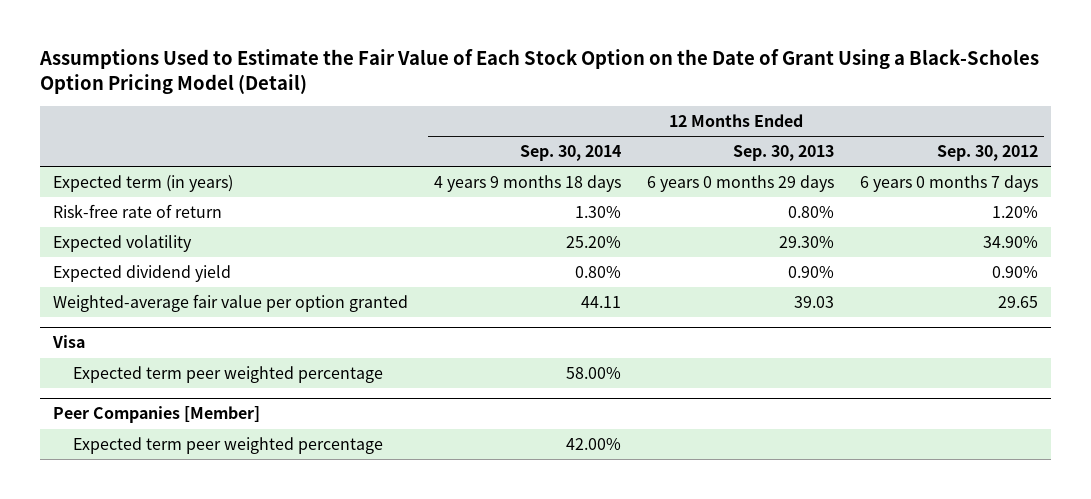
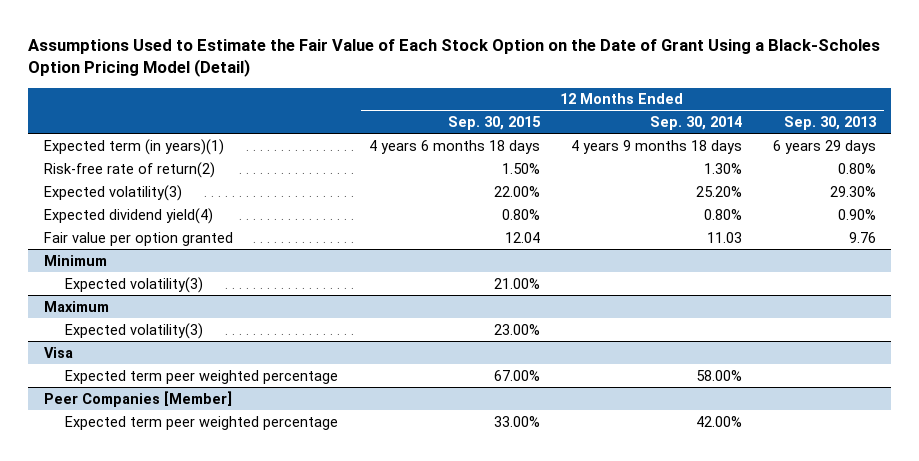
[936,145,1038,162] Sep. 30, 2012 -> none
none -> [447,116,541,131] Sep. 30, 2015
[53,174,234,192] Expected term (in years) -> [43,138,224,155] Expected term (in years)(1)
[646,174,834,192] 6 years 0 months 29 days -> [772,139,876,154] 6 years 29 days
[53,203,223,218] Risk-free rate of return -> [43,161,215,178] Risk-free rate of return(2)
[53,234,193,252] Expected volatility -> [43,184,182,201] Expected volatility(3)
[53,264,232,282] Expected dividend yield -> [43,207,213,224] Expected dividend yield(4)
[53,293,409,312] Weighted-average fair value per option granted -> [43,231,233,246] Fair value per option granted
[580,295,621,308] 44.11 -> [706,231,742,243] 11.03
[793,295,834,308] 39.03 -> [848,231,876,243] 9.76
none -> [43,254,107,266] Minimum
none -> [65,276,204,293] Expected volatility(3)
none -> [43,300,109,312] Maximum
none -> [65,322,204,339] Expected volatility(3)

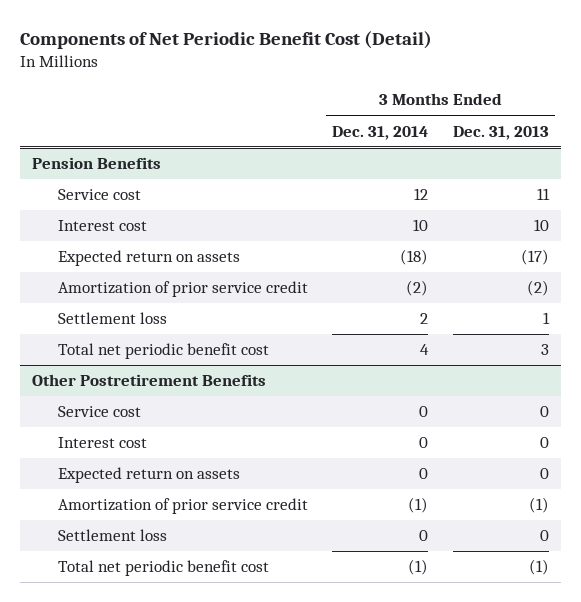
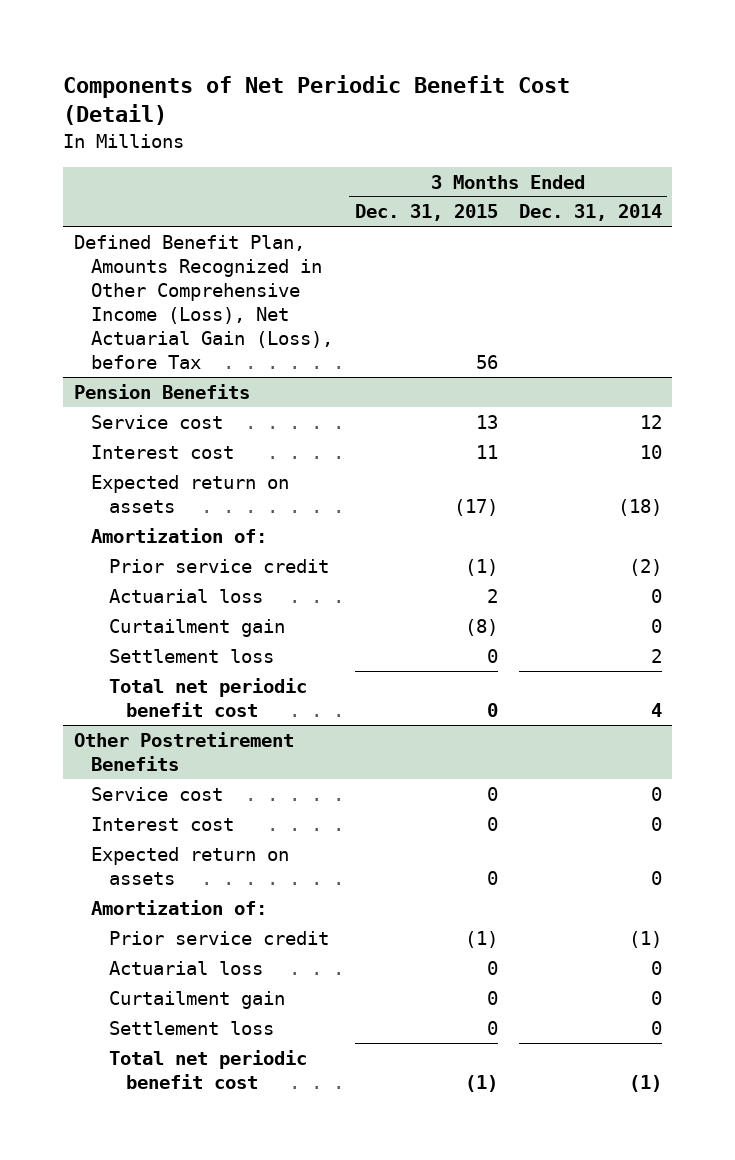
[452,125,549,140] Dec. 31, 2013 -> none
none -> [354,204,498,222] Dec. 31, 2015
none -> [73,234,334,370] Defined Benefit Plan, Amounts Recognized in Other Comprehensive Income (Loss), Net Actuarial Gain (Loss), before Tax
none -> [91,527,268,543] Amortization of:
[58,281,309,298] Amortization of prior service credit -> [108,558,329,573] Prior service credit
none -> [108,588,263,603] Actuarial loss
none -> [108,618,285,637] Curtailment gain
none -> [91,899,268,915] Amortization of:
[58,498,309,515] Amortization of prior service credit -> [108,930,329,945] Prior service credit
none -> [108,960,263,975] Actuarial loss
none -> [108,990,285,1009] Curtailment gain

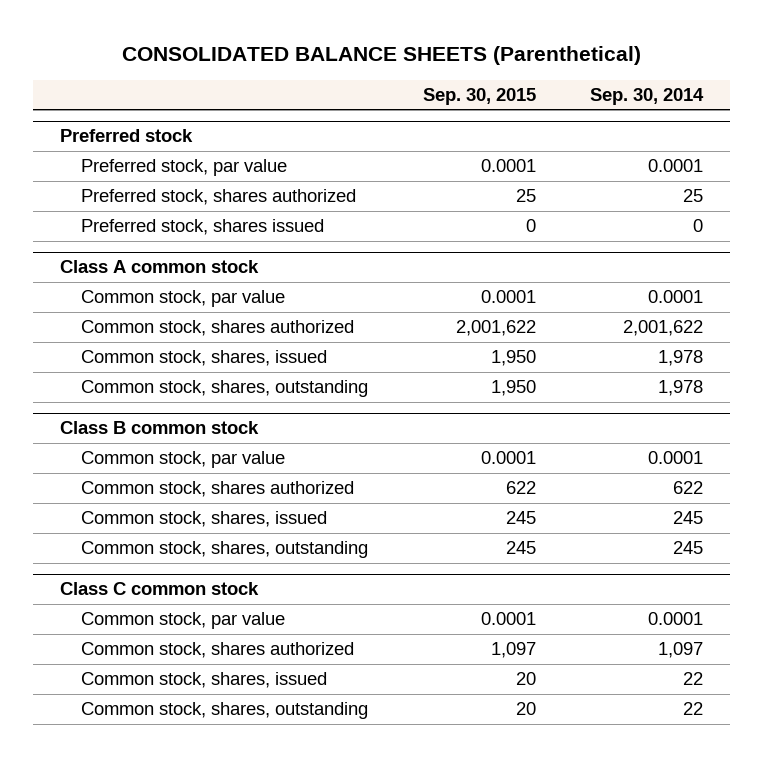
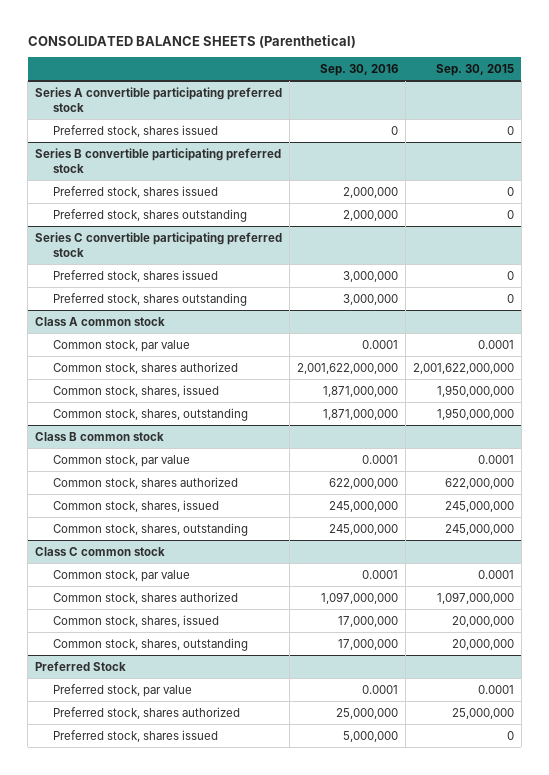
[590,87,705,105] Sep. 30, 2014 -> none
none -> [319,63,398,76] Sep. 30, 2016
[60,129,194,143] Preferred stock -> none
[81,159,288,177] Preferred stock, par value -> none
[81,189,357,206] Preferred stock, shares authorized -> none
none -> [35,86,283,112] Series A convertible participating preferred stock
none -> [35,147,282,173] Series B convertible participating preferred stock
none -> [53,185,219,198] Preferred stock, shares issued
none -> [53,208,248,222] Preferred stock, shares outstanding
none -> [35,231,283,257] Series C convertible participating preferred stock
none -> [53,269,219,282] Preferred stock, shares issued
none -> [53,292,248,306] Preferred stock, shares outstanding
[455,320,536,337] 2,001,622 -> [412,362,514,374] 2,001,622,000,000
[490,350,536,367] 1,950 -> [436,384,514,397] 1,950,000,000
[490,380,536,397] 1,950 -> [436,407,514,420] 1,950,000,000
[505,481,536,495] 622 -> [444,477,514,489] 622,000,000
[505,511,536,525] 245 -> [444,500,514,512] 245,000,000
[505,541,536,555] 245 -> [444,523,514,535] 245,000,000
[490,642,536,659] 1,097 -> [436,591,514,604] 1,097,000,000
[515,672,536,686] 20 -> [451,615,514,627] 20,000,000
[515,702,536,716] 20 -> [451,638,514,650] 20,000,000
none -> [35,660,127,671] Preferred Stock
none -> [53,683,193,697] Preferred stock, par value
none -> [53,706,241,719] Preferred stock, shares authorized
none -> [53,729,219,742] Preferred stock, shares issued

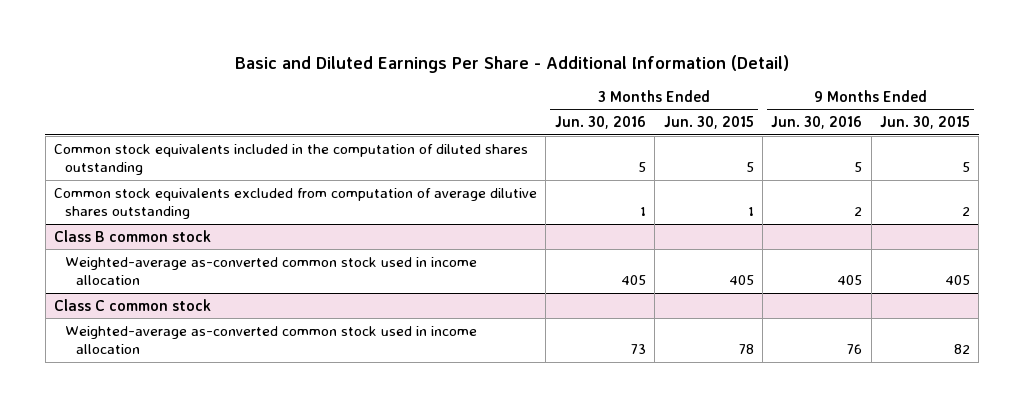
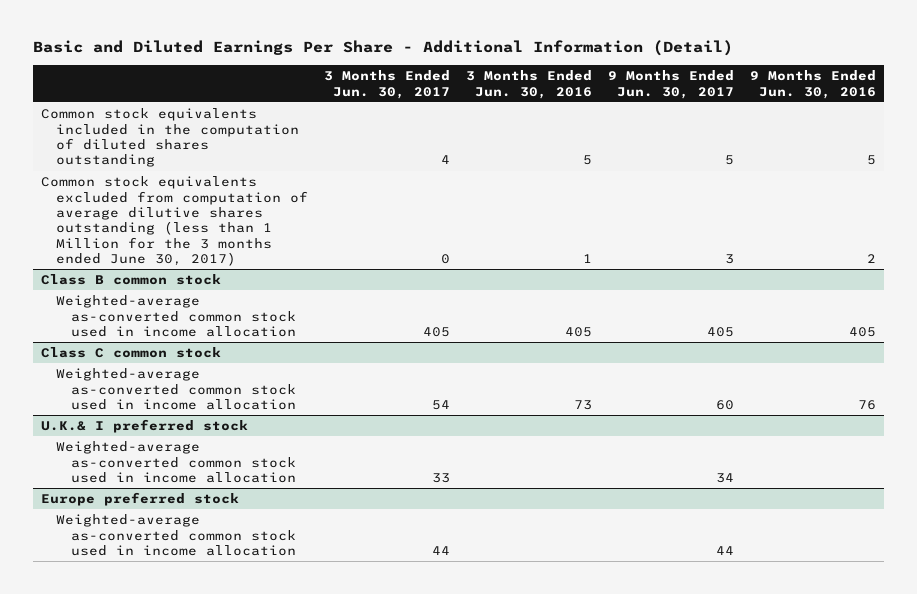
[663,116,754,130] Jun. 30, 2015 -> none
[879,116,970,130] Jun. 30, 2015 -> none
none -> [324,70,451,99] 3 Months Ended Jun. 30, 2017
none -> [608,70,735,99] 9 Months Ended Jun. 30, 2017
[54,187,538,220] Common stock equivalents excluded from computation of average dilutive shares outstanding -> [40,176,309,267] Common stock equivalents excluded from computation of average dilutive shares outstanding (less than 1 Million for the 3 months ended June 30, 2017)
none -> [40,419,248,434] U.K.& I preferred stock
none -> [56,441,297,483] Weighted-average as-converted common stock used in income allocation
none -> [40,492,239,507] Europe preferred stock
none -> [56,514,297,556] Weighted-average as-converted common stock used in income allocation

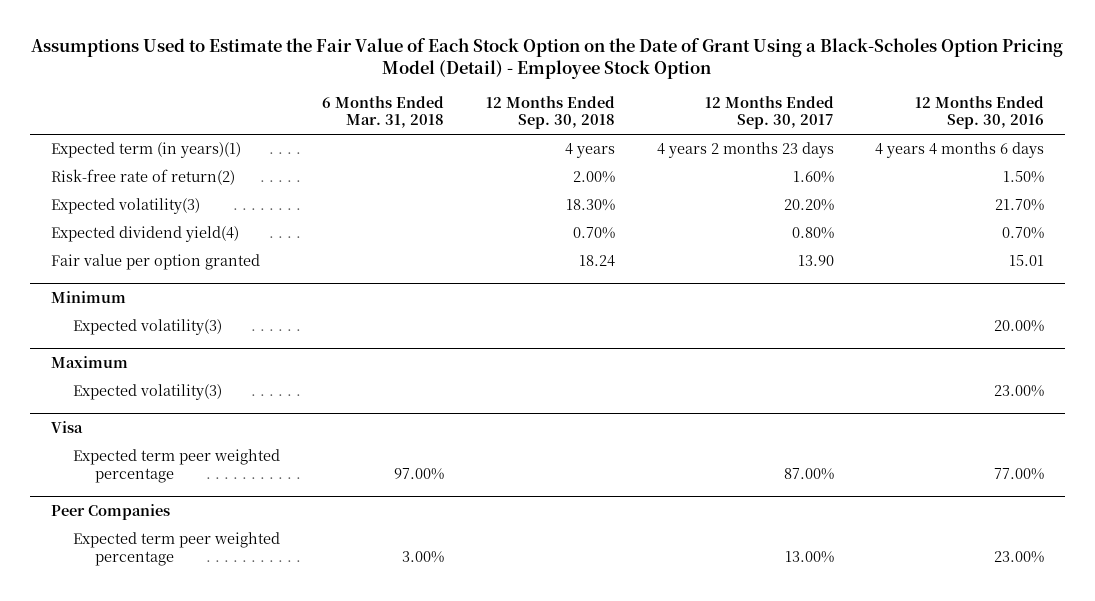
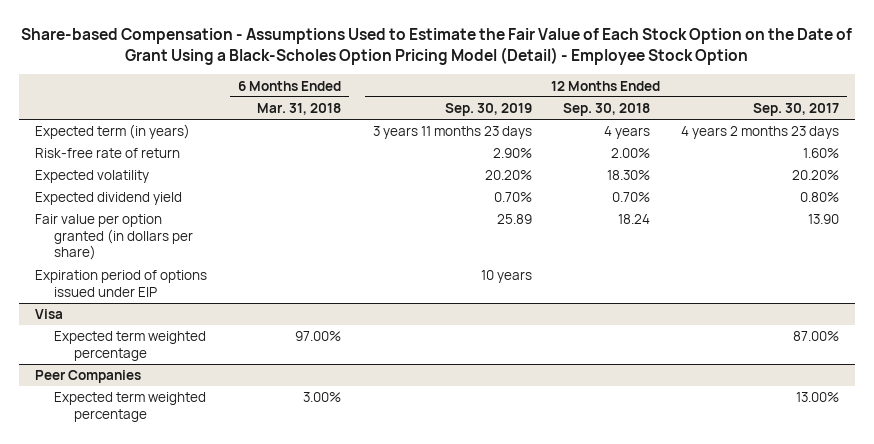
[31,37,1064,80] Assumptions Used to Estimate the Fair Value of Each Stock Option on the Date of Grant Using a Black-Scholes Option Pricing Model (Detail) - Employee Stock Option -> [21,28,853,66] Share-based Compensation - Assumptions Used to Estimate the Fair Value of Each Stock Option on the Date of Grant Using a Black-Scholes Option Pricing Model (Detail) - Employee Stock Option
[915,96,1045,130] 12 Months Ended Sep. 30, 2016 -> none
none -> [444,102,532,116] Sep. 30, 2019
[50,291,126,304] Minimum -> none
[72,319,222,336] Expected volatility(3) -> none
[50,356,128,369] Maximum -> none
[72,384,222,401] Expected volatility(3) -> none
[50,142,241,159] Expected term (in years)(1) -> [34,124,190,140] Expected term (in years)
[50,169,235,186] Risk-free rate of return(2) -> [34,148,180,159] Risk-free rate of return
[50,198,200,215] Expected volatility(3) -> [34,170,149,184] Expected volatility
[50,226,239,243] Expected dividend yield(4) -> [34,192,182,206] Expected dividend yield
[50,254,260,271] Fair value per option granted -> [34,214,194,261] Fair value per option granted (in dollars per share)
none -> [34,270,207,297] Expiration period of options issued under EIP
[72,449,280,483] Expected term peer weighted percentage -> [54,331,207,361] Expected term weighted percentage
[72,532,280,566] Expected term peer weighted percentage -> [54,392,207,422] Expected term weighted percentage

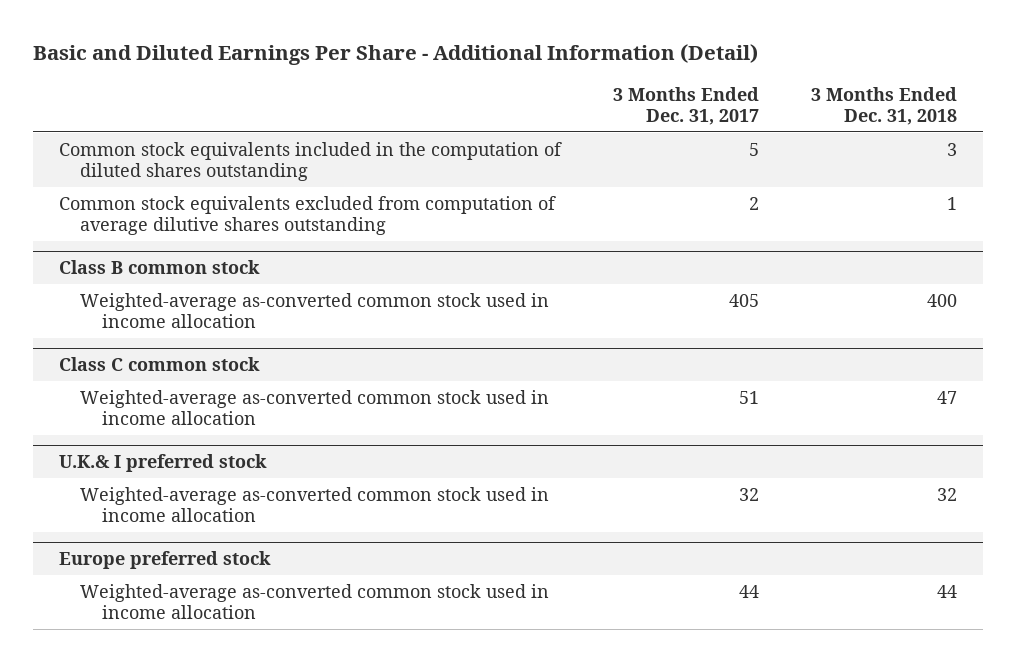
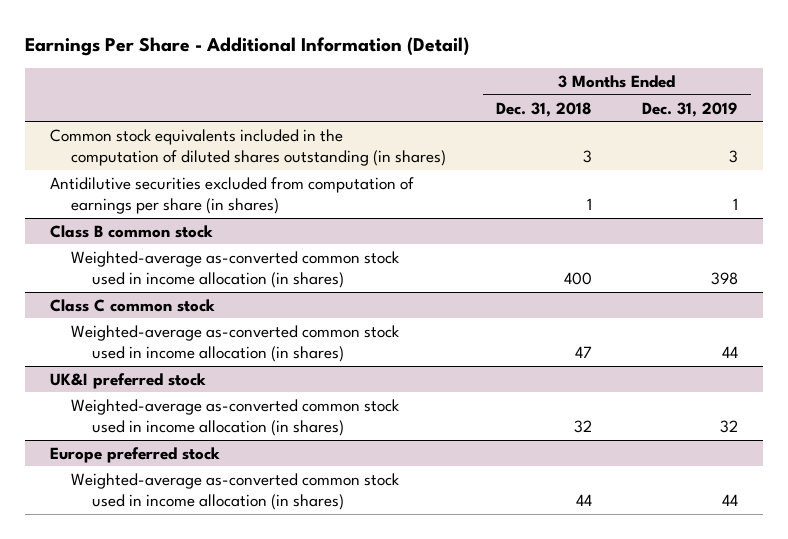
[32,44,758,66] Basic and Diluted Earnings Per Share - Additional Information (Detail) -> [24,37,469,57] Earnings Per Share - Additional Information (Detail)
[613,86,760,125] 3 Months Ended Dec. 31, 2017 -> none
none -> [642,101,739,117] Dec. 31, 2019
[58,141,562,181] Common stock equivalents included in the computation of diluted shares outstanding -> [49,128,446,167] Common stock equivalents included in the computation of diluted shares outstanding (in shares)
[58,195,556,235] Common stock equivalents excluded from computation of average dilutive shares outstanding -> [49,176,414,215] Antidilutive securities excluded from computation of earnings per share (in shares)
[80,292,550,328] Weighted-average as-converted common stock used in income allocation -> [70,250,399,289] Weighted-average as-converted common stock used in income allocation (in shares)
[80,389,550,425] Weighted-average as-converted common stock used in income allocation -> [70,324,399,363] Weighted-average as-converted common stock used in income allocation (in shares)
[58,454,267,473] U.K.& I preferred stock -> [49,372,206,389] UK&I preferred stock
[80,486,550,522] Weighted-average as-converted common stock used in income allocation -> [70,398,399,437] Weighted-average as-converted common stock used in income allocation (in shares)
[80,583,550,619] Weighted-average as-converted common stock used in income allocation -> [70,472,399,511] Weighted-average as-converted common stock used in income allocation (in shares)

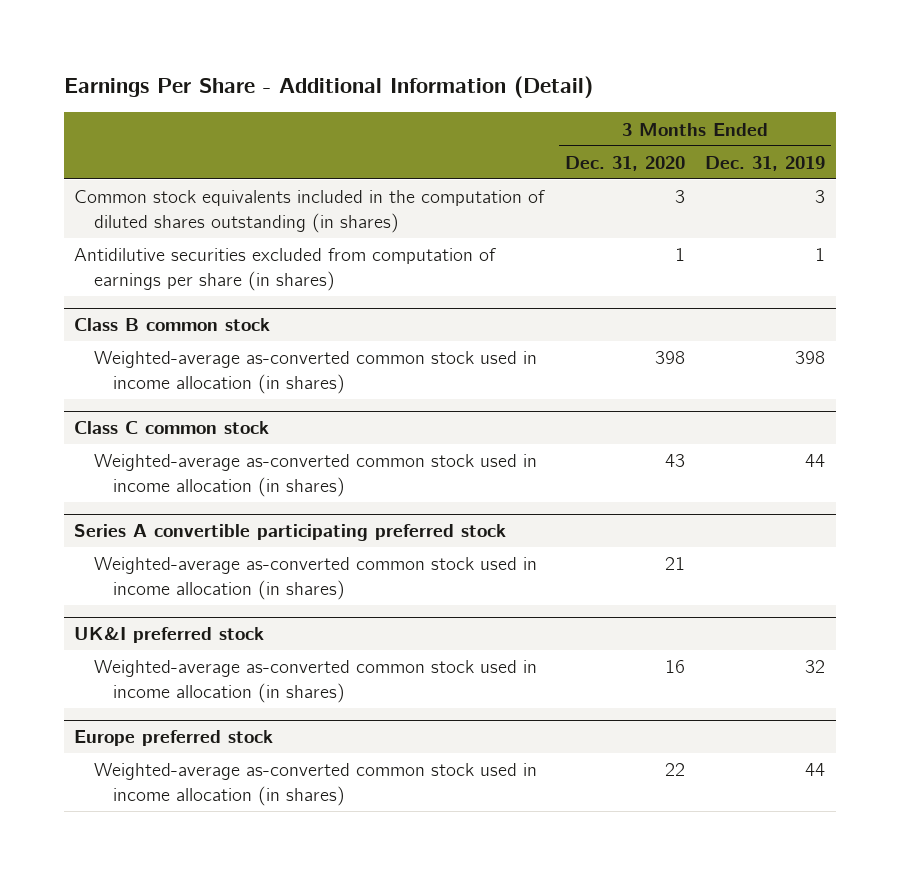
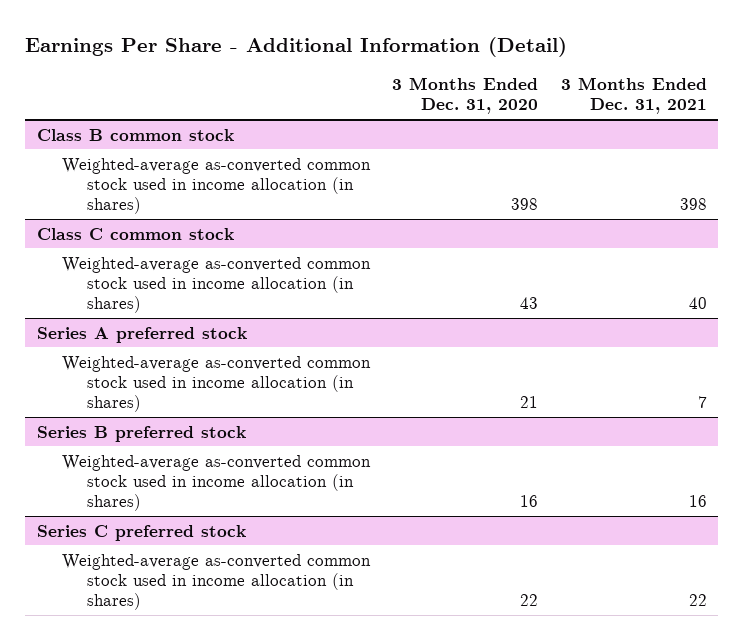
[705,155,826,171] Dec. 31, 2019 -> none
none -> [560,77,707,115] 3 Months Ended Dec. 31, 2021
[73,190,545,233] Common stock equivalents included in the computation of diluted shares outstanding (in shares) -> none
[73,248,496,291] Antidilutive securities excluded from computation of earnings per share (in shares) -> none
[73,524,506,542] Series A convertible participating preferred stock -> [36,326,247,343] Series A preferred stock
[73,627,264,644] UK&I preferred stock -> [36,425,246,442] Series B preferred stock
[73,730,273,747] Europe preferred stock -> [36,524,246,541] Series C preferred stock

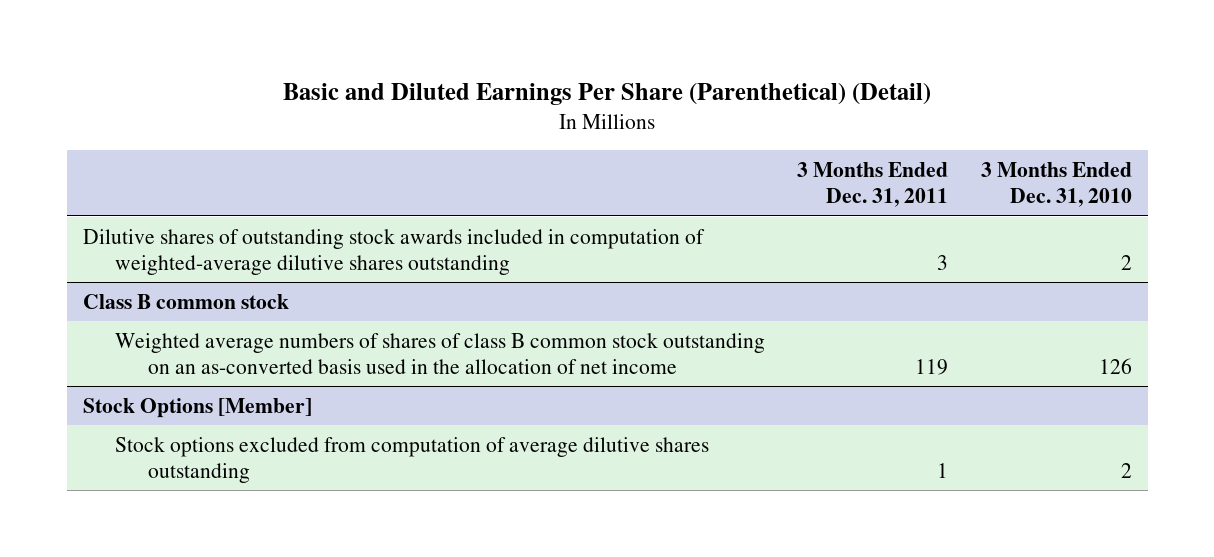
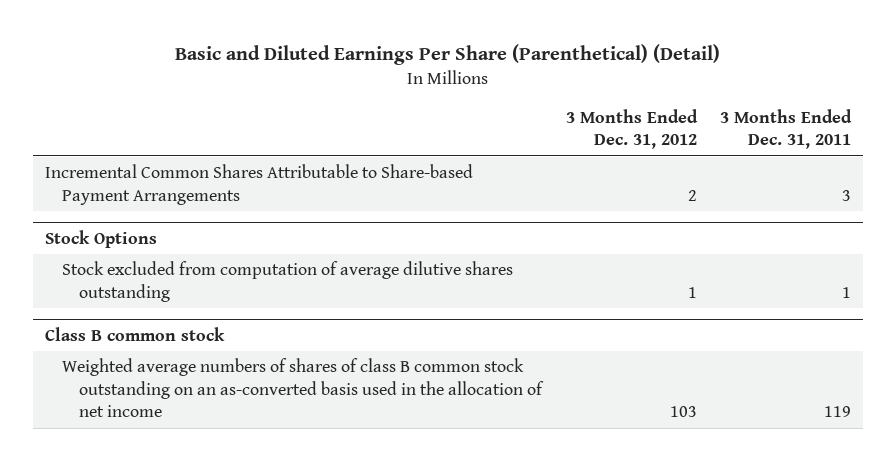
[980,162,1132,208] 3 Months Ended Dec. 31, 2010 -> none
none -> [565,108,698,150] 3 Months Ended Dec. 31, 2012
[82,228,705,275] Dilutive shares of outstanding stock awards included in computation of weighted-average dilutive shares outstanding -> [45,164,474,205] Incremental Common Shares Attributable to Share-based Payment Arrangements
none -> [45,229,158,248] Stock Options
none -> [62,261,514,302] Stock excluded from computation of average dilutive shares outstanding
[82,397,312,418] Stock Options [Member] -> none
[115,436,710,483] Stock options excluded from computation of average dilutive shares outstanding -> none

